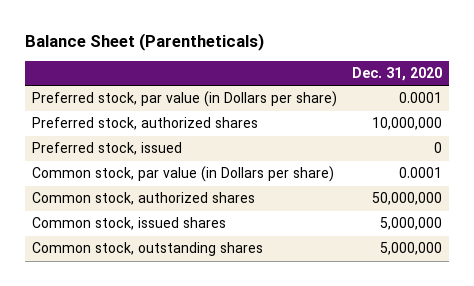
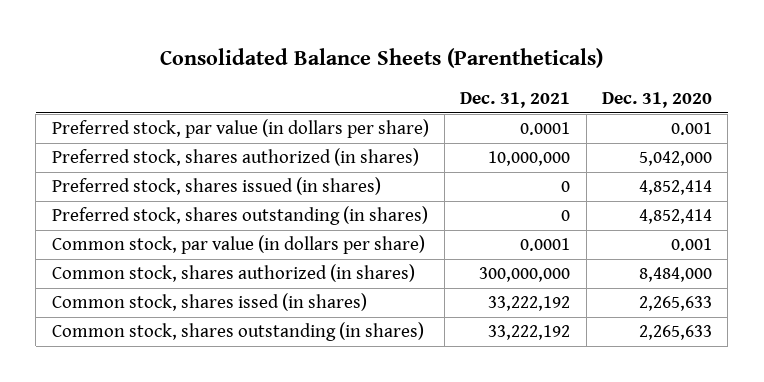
[24,32,264,51] Balance Sheet (Parentheticals) -> [159,47,603,68] Consolidated Balance Sheets (Parentheticals)
none -> [460,91,571,108] Dec. 31, 2021
[31,91,337,108] Preferred stock, par value (in Dollars per share) -> [51,119,429,139] Preferred stock, par value (in dollars per share)
[398,92,442,104] 0.0001 -> [670,122,712,136] 0.001
[31,117,258,131] Preferred stock, authorized shares -> [51,148,419,167] Preferred stock, shares authorized (in shares)
[371,117,442,131] 10,000,000 -> [638,151,712,167] 5,042,000
[31,142,182,156] Preferred stock, issued -> [51,177,381,196] Preferred stock, shares issued (in shares)
[433,142,442,154] 0 -> [638,180,712,196] 4,852,414
none -> [51,206,428,226] Preferred stock, shares outstanding (in shares)
[31,166,334,183] Common stock, par value (in Dollars per share) -> [51,235,425,255] Common stock, par value (in dollars per share)
[398,167,442,179] 0.0001 -> [670,238,712,252] 0.001
[31,192,255,206] Common stock, authorized shares -> [51,264,415,283] Common stock, shares authorized (in shares)
[371,192,442,206] 50,000,000 -> [638,267,712,283] 8,484,000
[31,217,226,231] Common stock, issued shares -> [51,293,367,312] Common stock, shares issed (in shares)
[379,217,442,231] 5,000,000 -> [638,296,712,312] 2,265,633
[31,242,263,257] Common stock, outstanding shares -> [51,322,424,342] Common stock, shares outstanding (in shares)
[379,242,442,256] 5,000,000 -> [638,325,712,341] 2,265,633

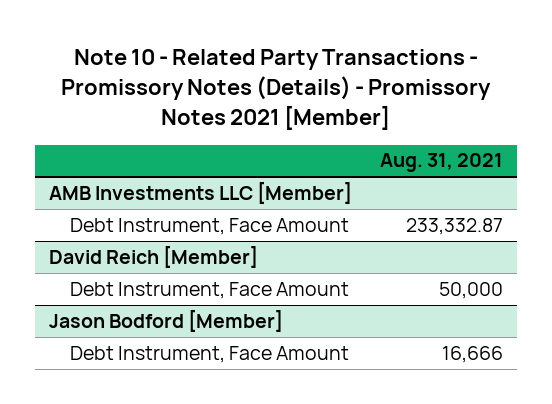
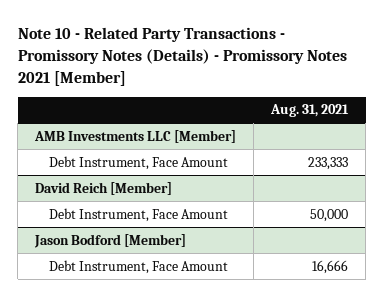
[405,217,503,235] 233,332.87 -> [308,156,349,170] 233,333

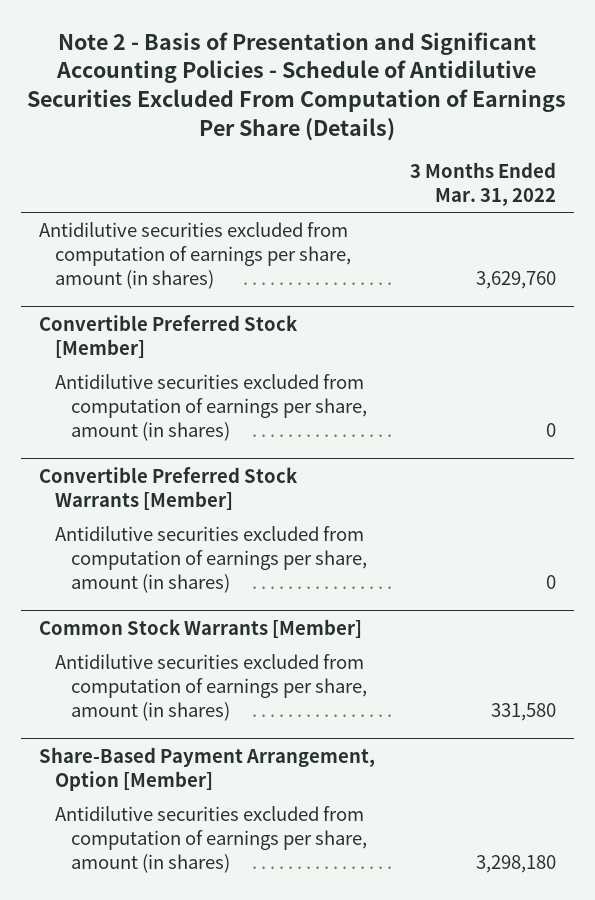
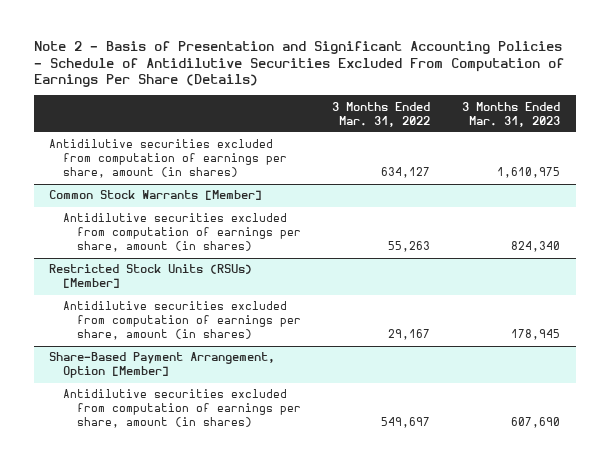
none -> [462,101,561,127] 3 Months Ended Mar. 31, 2023
[38,314,298,358] Convertible Preferred Stock [Member] -> none
[54,373,367,441] Antidilutive securities excluded from computation of earnings per share, amount (in shares) -> none
[38,466,298,510] Convertible Preferred Stock Warrants [Member] -> none
[54,525,367,593] Antidilutive securities excluded from computation of earnings per share, amount (in shares) -> none
[476,270,557,289] 3,629,760 -> [381,167,431,179] 634,127
[491,702,557,721] 331,580 -> [388,241,431,253] 55,263
none -> [49,264,253,289] Restricted Stock Units (RSUs) [Member]
none -> [63,301,301,341] Antidilutive securities excluded from computation of earnings per share, amount (in shares)
[476,854,557,873] 3,298,180 -> [381,417,431,429] 549,697

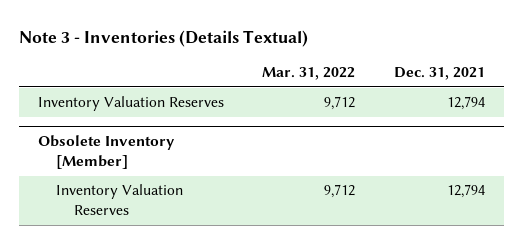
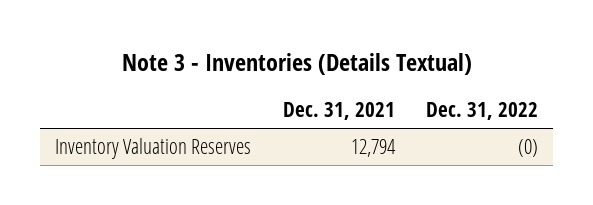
[262,67,356,81] Mar. 31, 2022 -> none
none -> [425,102,538,121] Dec. 31, 2022
[38,135,176,170] Obsolete Inventory [Member] -> none
[56,184,184,216] Inventory Valuation Reserves -> none

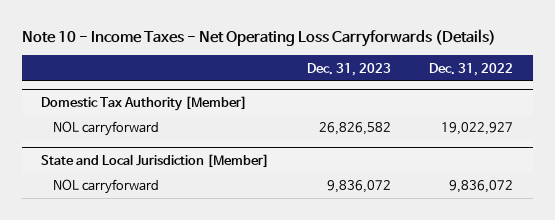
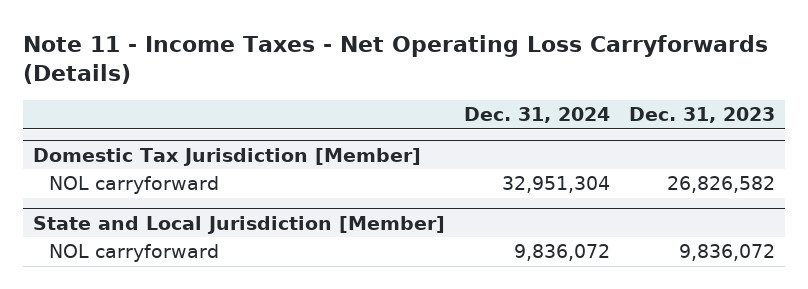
[22,29,497,48] Note 10 - Income Taxes - Net Operating Loss Carryforwards (Details) -> [23,35,769,85] Note 11 - Income Taxes - Net Operating Loss Carryforwards (Details)
[429,62,514,76] Dec. 31, 2022 -> none
none -> [464,107,611,124] Dec. 31, 2024
[41,95,248,111] Domestic Tax Authority [Member] -> [32,148,421,167] Domestic Tax Jurisdiction [Member]

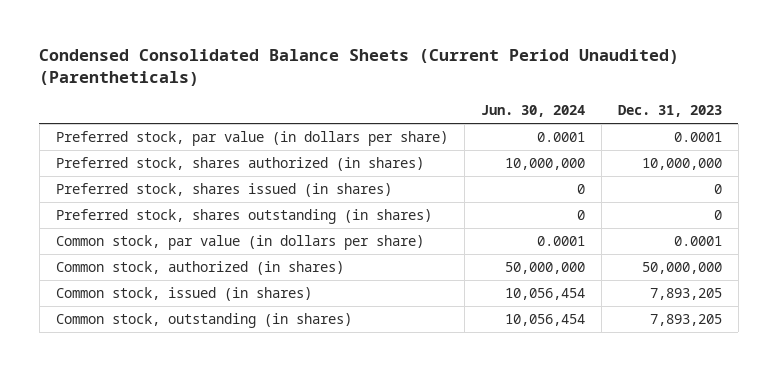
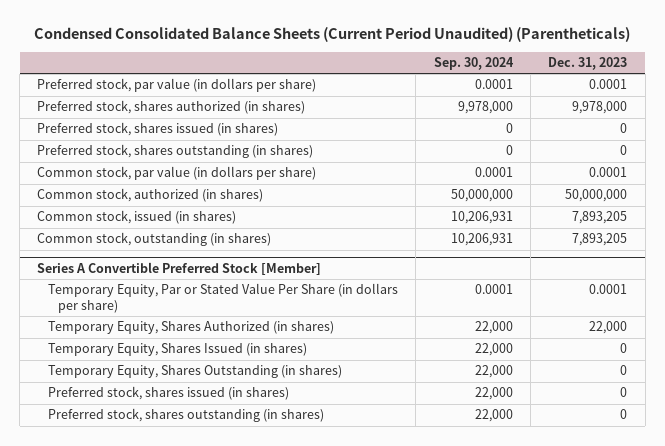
[480,105,585,118] Jun. 30, 2024 -> none
none -> [433,57,514,71] Sep. 30, 2024
[641,158,722,171] 10,000,000 -> [572,101,628,115] 9,978,000
none -> [37,262,322,276] Series A Convertible Preferred Stock [Member]
none -> [47,283,398,314] Temporary Equity, Par or Stated Value Per Share (in dollars per share)
none -> [47,321,334,335] Temporary Equity, Shares Authorized (in shares)
none -> [47,343,307,357] Temporary Equity, Shares Issued (in shares)
none -> [47,365,342,379] Temporary Equity, Shares Outstanding (in shares)
none -> [47,386,289,401] Preferred stock, shares issued (in shares)
none -> [47,408,324,423] Preferred stock, shares outstanding (in shares)

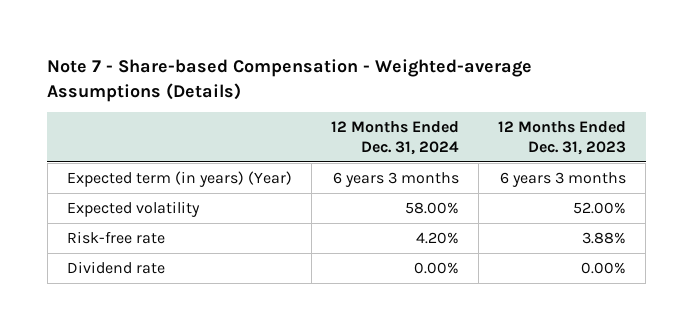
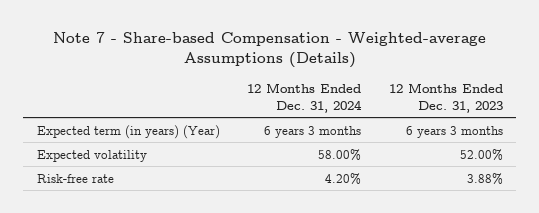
[66,260,165,274] Dividend rate -> none

